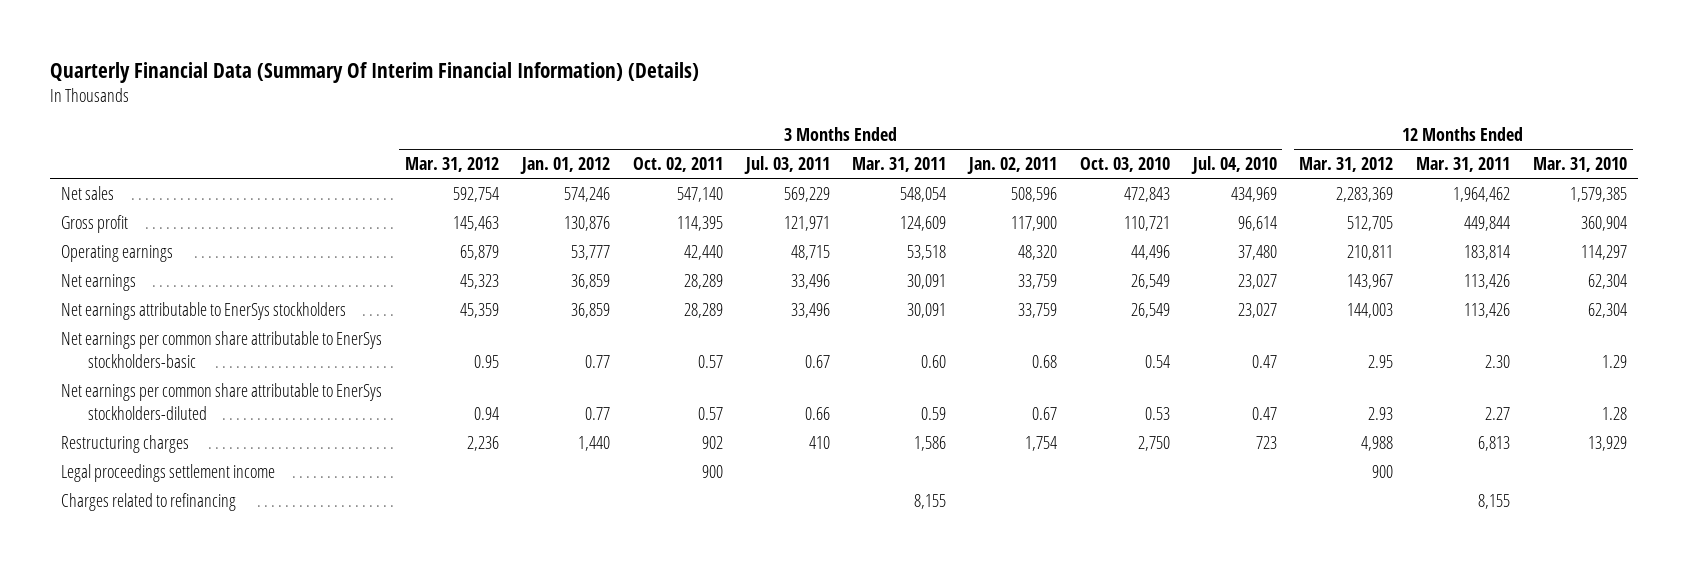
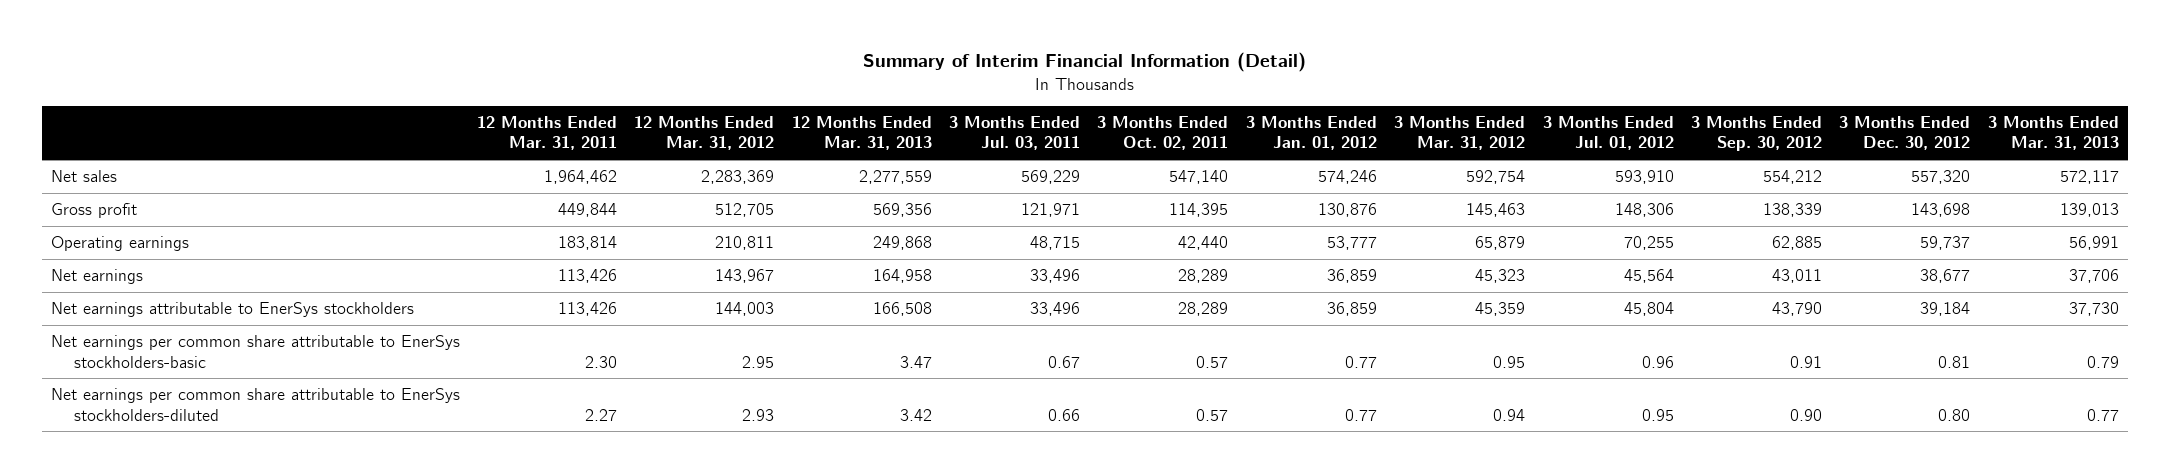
[49,61,699,83] Quarterly Financial Data (Summary Of Interim Financial Information) (Details) -> [862,52,1306,73] Summary of Interim Financial Information (Detail)
[852,157,947,173] Mar. 31, 2011 -> none
[967,157,1058,175] Jan. 02, 2011 -> none
[1079,157,1170,173] Oct. 03, 2010 -> none
[1190,156,1277,175] Jul. 04, 2010 -> none
[1533,157,1628,173] Mar. 31, 2010 -> none
none -> [791,115,932,151] 12 Months Ended Mar. 31, 2013
none -> [1542,115,1674,151] 3 Months Ended Jul. 01, 2012
none -> [1691,115,1823,152] 3 Months Ended Sep. 30, 2012
none -> [1839,115,1971,151] 3 Months Ended Dec. 30, 2012
none -> [1987,115,2119,151] 3 Months Ended Mar. 31, 2013
[61,434,190,453] Restructuring charges -> none
[61,463,276,482] Legal proceedings settlement income -> none
[61,492,237,511] Charges related to refinancing -> none

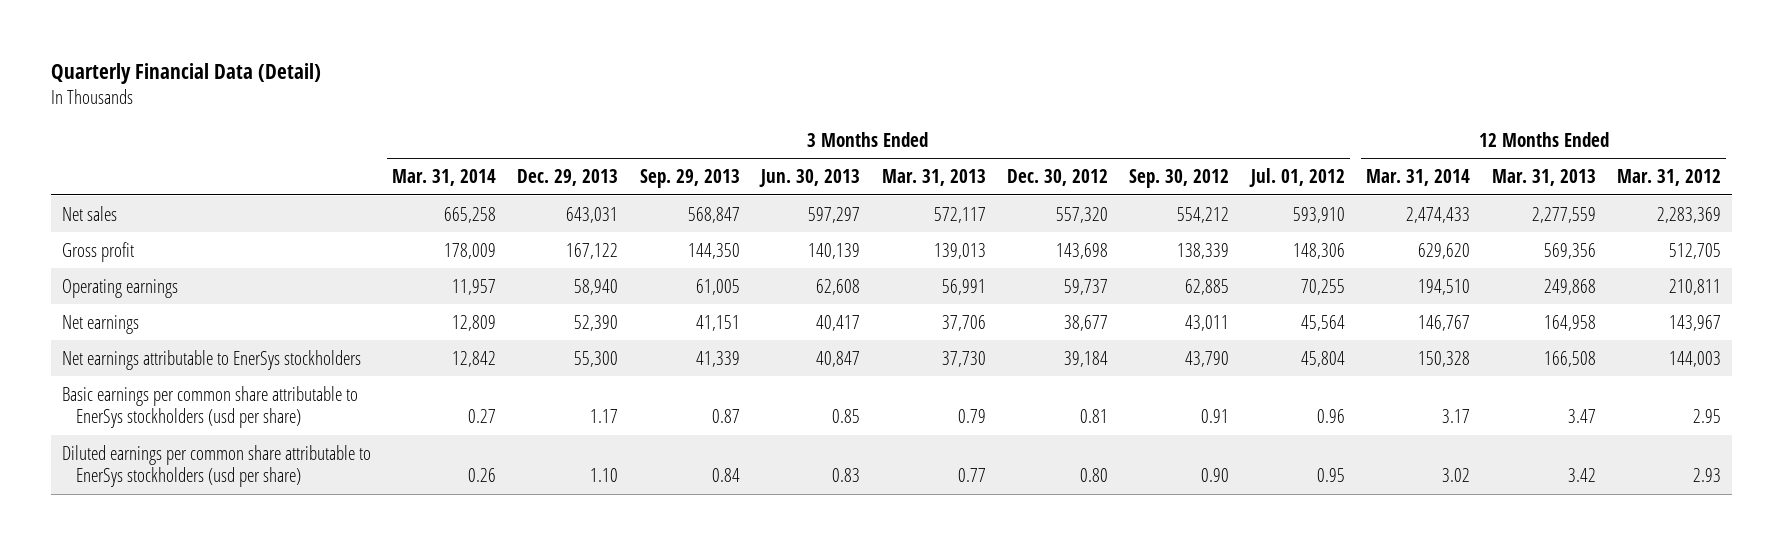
[862,52,1306,73] Summary of Interim Financial Information (Detail) -> [50,63,321,85] Quarterly Financial Data (Detail)
[476,115,617,151] 12 Months Ended Mar. 31, 2011 -> none
[949,115,1081,151] 3 Months Ended Jul. 03, 2011 -> none
[1097,115,1229,151] 3 Months Ended Oct. 02, 2011 -> none
[1245,115,1377,151] 3 Months Ended Jan. 01, 2012 -> none
[1394,115,1526,151] 3 Months Ended Mar. 31, 2012 -> none
none -> [391,169,496,187] Mar. 31, 2014
none -> [517,169,619,187] Dec. 29, 2013
none -> [639,169,740,189] Sep. 29, 2013
none -> [759,169,861,188] Jun. 30, 2013
none -> [1366,169,1471,187] Mar. 31, 2014
[50,335,460,368] Net earnings per common share attributable to EnerSys stockholders-basic -> [61,385,358,429] Basic earnings per common share attributable to EnerSys stockholders (usd per share)
[50,388,460,421] Net earnings per common share attributable to EnerSys stockholders-diluted -> [61,444,371,488] Diluted earnings per common share attributable to EnerSys stockholders (usd per share)

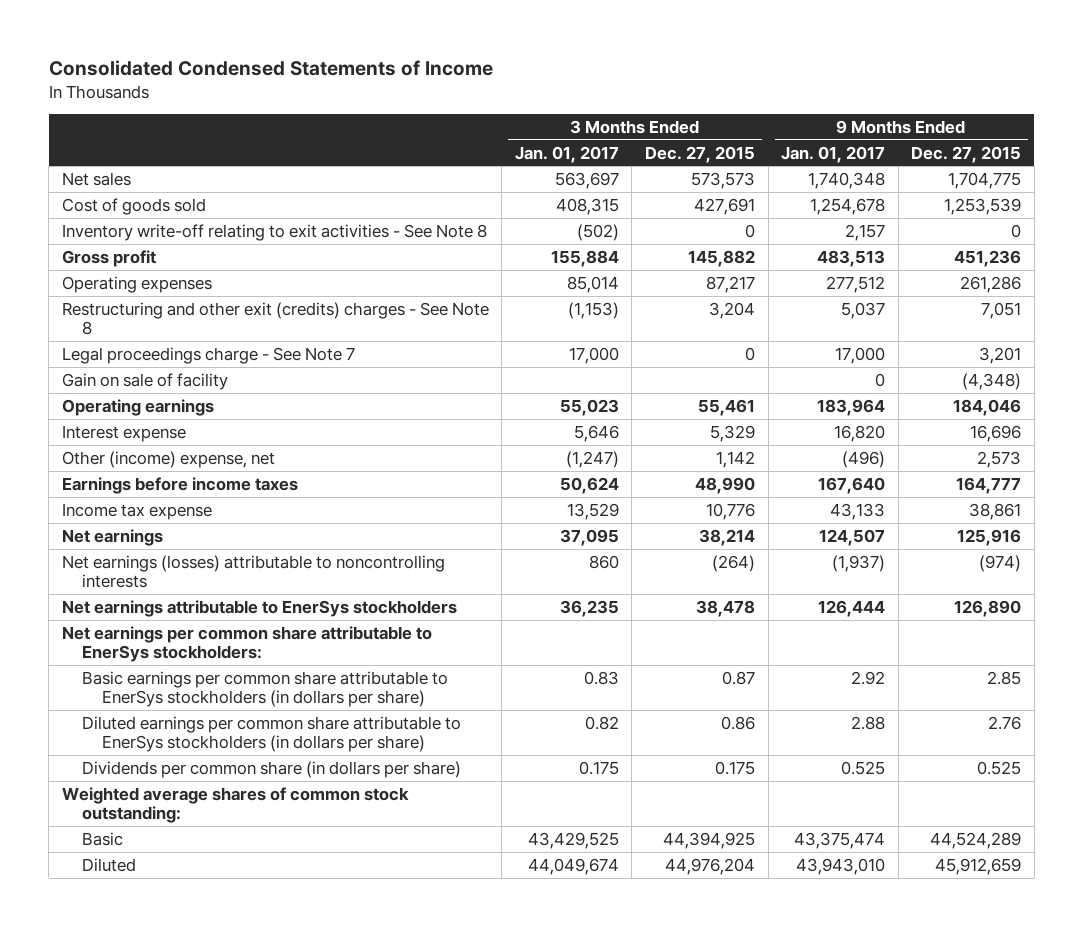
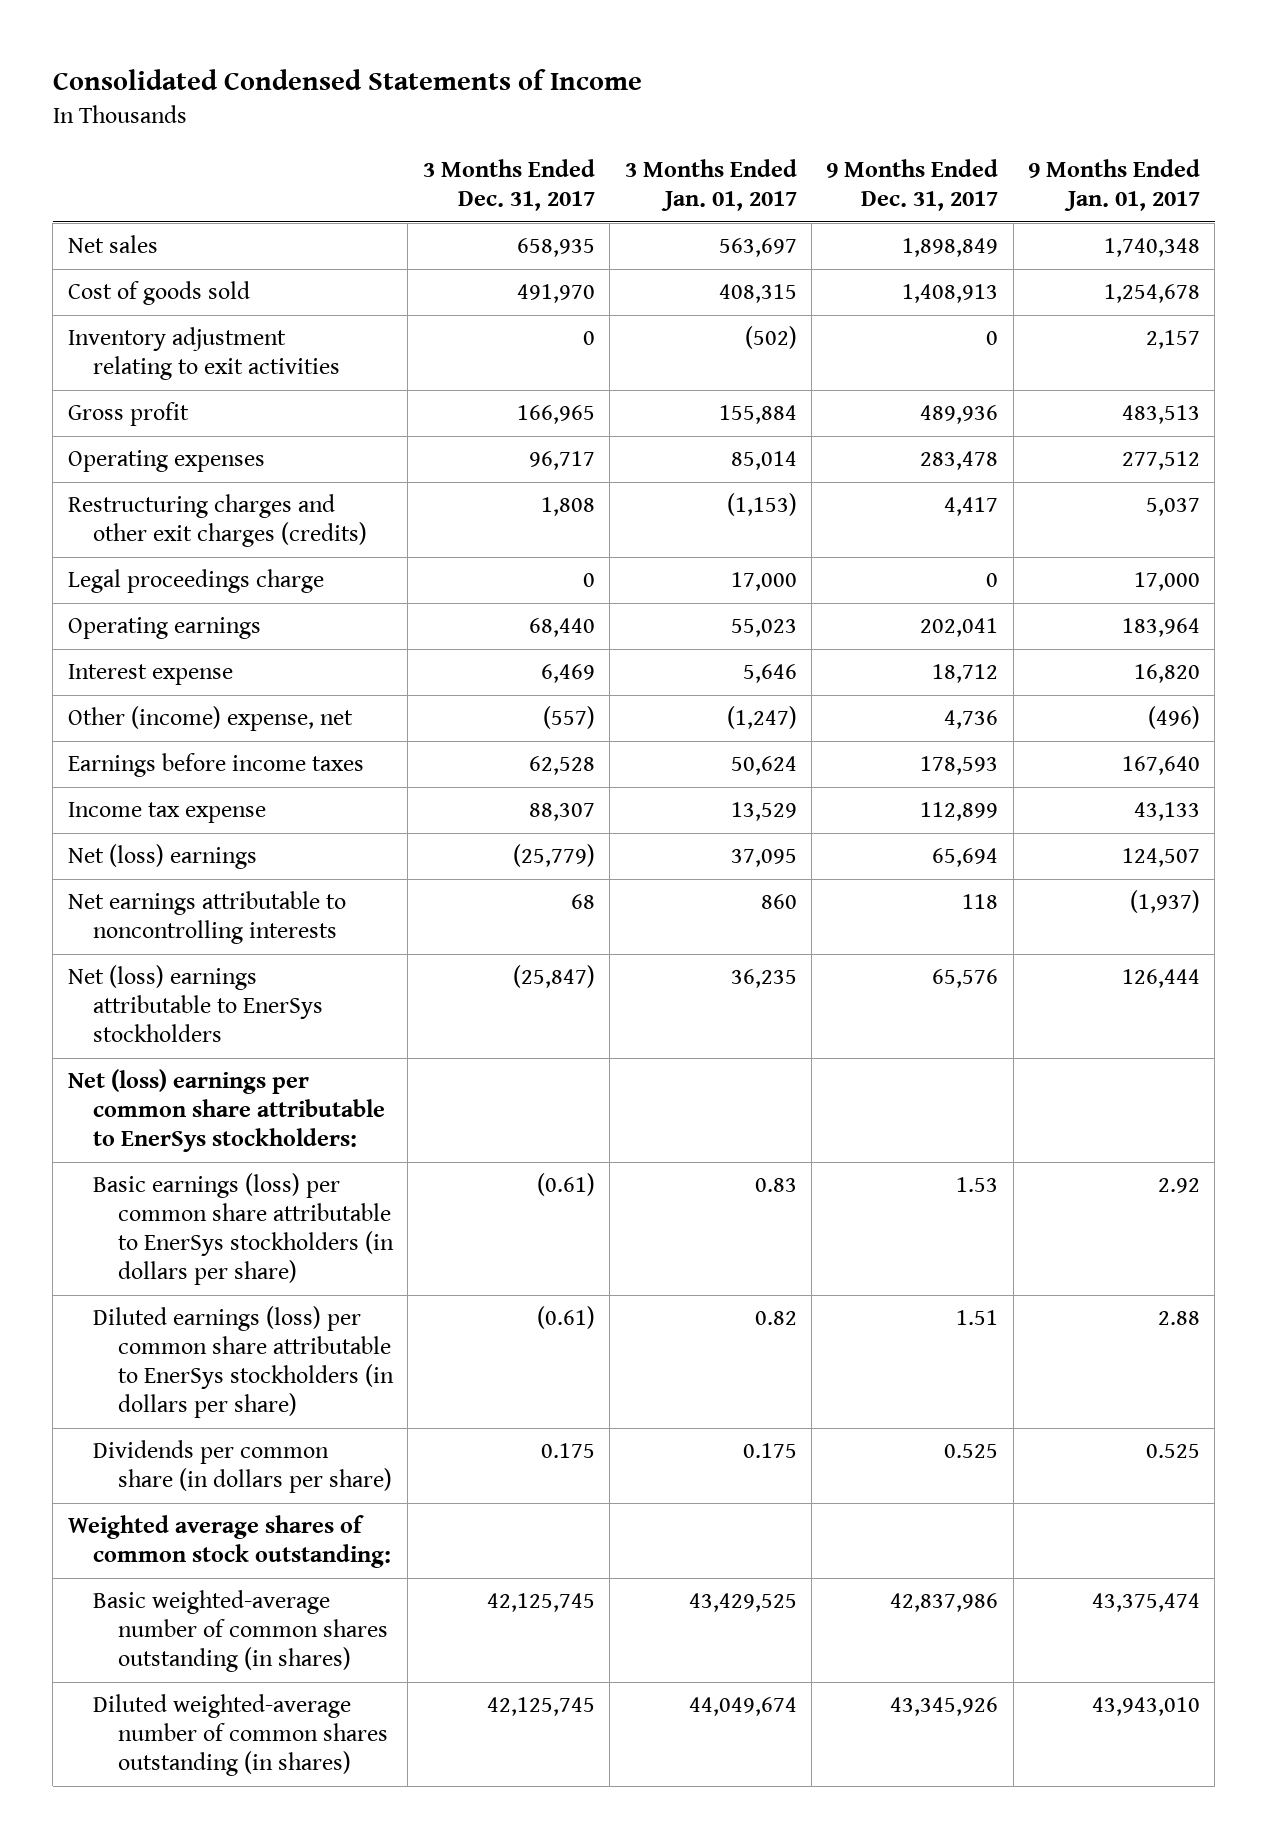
[645,145,756,163] Dec. 27, 2015 -> none
[911,145,1022,163] Dec. 27, 2015 -> none
none -> [422,159,595,212] 3 Months Ended Dec. 31, 2017
none -> [826,159,999,212] 9 Months Ended Dec. 31, 2017
[61,223,487,241] Inventory write-off relating to exit activities - See Note 8 -> [67,327,340,381] Inventory adjustment relating to exit activities
[61,372,228,390] Gain on sale of facility -> none
[61,301,489,336] Restructuring and other exit (credits) charges - See Note 8 -> [67,494,367,548] Restructuring charges and other exit charges (credits)
[61,346,355,364] Legal proceedings charge - See Note 7 -> [67,569,324,594] Legal proceedings charge
[61,528,163,546] Net earnings -> [67,844,257,870] Net (loss) earnings
[61,554,445,589] Net earnings (losses) attributable to noncontrolling interests -> [67,891,346,945] Net earnings attributable to noncontrolling interests
[61,599,457,617] Net earnings attributable to EnerSys stockholders -> [67,965,323,1043] Net (loss) earnings attributable to EnerSys stockholders
[61,625,432,663] Net earnings per common share attributable to EnerSys stockholders: -> [67,1069,385,1153] Net (loss) earnings per common share attributable to EnerSys stockholders:
[82,670,449,708] Basic earnings per common share attributable to EnerSys stockholders (in dollars per share) -> [92,1173,395,1286] Basic earnings (loss) per common share attributable to EnerSys stockholders (in dollars per share)
[82,715,462,753] Diluted earnings per common share attributable to EnerSys stockholders (in dollars per share) -> [92,1306,395,1419] Diluted earnings (loss) per common share attributable to EnerSys stockholders (in dollars per share)
[82,831,124,846] Basic -> [92,1590,389,1673] Basic weighted-average number of common shares outstanding (in shares)
[82,857,137,872] Diluted -> [92,1694,389,1777] Diluted weighted-average number of common shares outstanding (in shares)

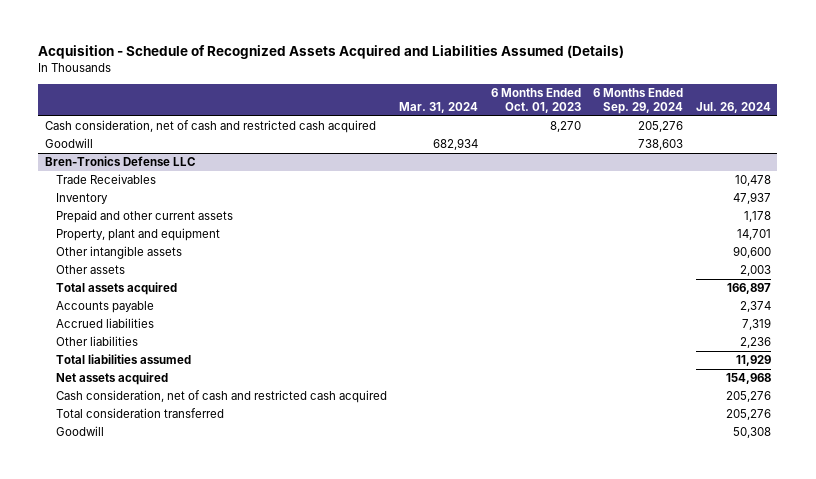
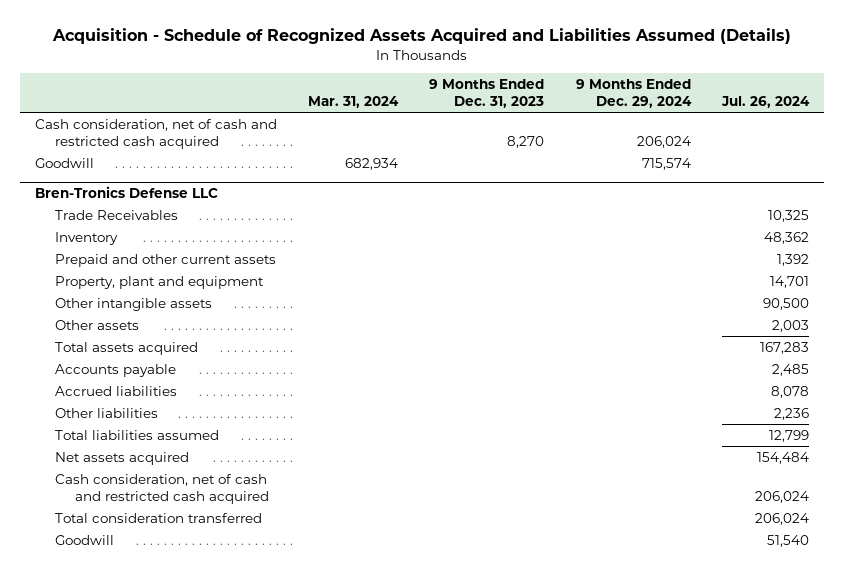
[490,87,581,114] 6 Months Ended Oct. 01, 2023 -> none
[593,87,684,115] 6 Months Ended Sep. 29, 2024 -> none
none -> [429,79,545,109] 9 Months Ended Dec. 31, 2023
none -> [575,79,692,109] 9 Months Ended Dec. 29, 2024
[734,175,771,187] 10,478 -> [767,209,809,222] 10,325
[732,192,771,205] 47,937 -> [763,231,809,244] 48,362
[743,211,771,223] 1,178 -> [776,253,809,266] 1,392
[732,246,771,259] 90,600 -> [762,297,809,310] 90,500
[726,283,771,295] 166,897 -> [759,341,809,354] 167,283
[739,301,771,313] 2,374 -> [771,363,809,376] 2,485
[741,318,771,331] 7,319 -> [770,385,809,398] 8,078
[735,355,771,367] 11,929 -> [768,429,809,442] 12,799
[725,373,771,385] 154,968 -> [756,451,809,464] 154,484
[725,391,771,403] 205,276 -> [754,490,809,503] 206,024
[725,409,771,421] 205,276 -> [754,512,809,525] 206,024
[732,427,771,439] 50,308 -> [766,534,809,547] 51,540

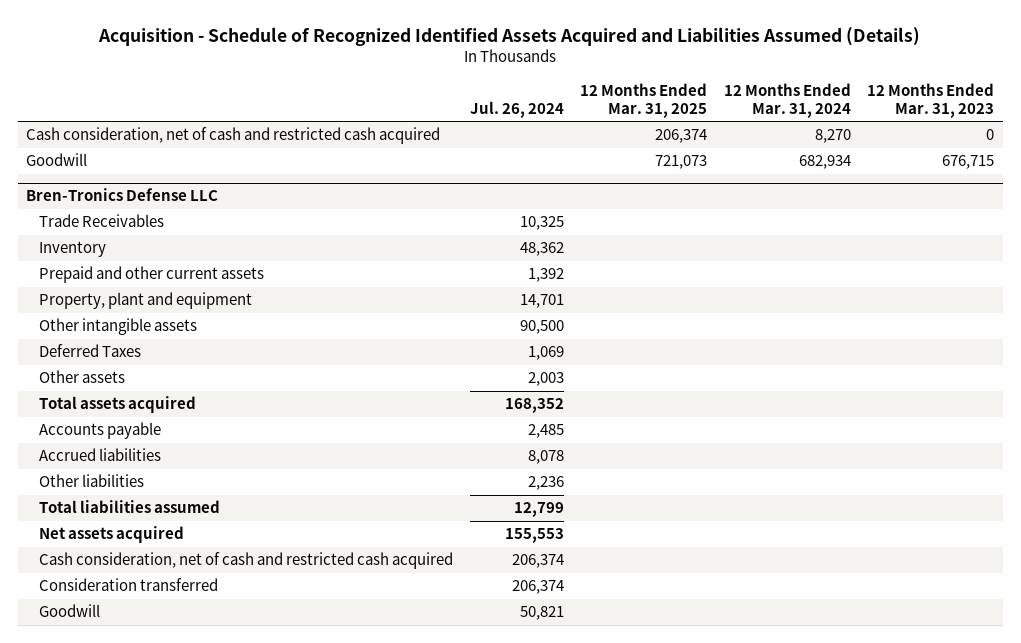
[51,28,791,45] Acquisition - Schedule of Recognized Assets Acquired and Liabilities Assumed (Details) -> [98,26,921,46] Acquisition - Schedule of Recognized Identified Assets Acquired and Liabilities Assumed (Details)
[308,96,400,109] Mar. 31, 2024 -> none
[429,79,545,109] 9 Months Ended Dec. 31, 2023 -> none
[575,79,692,109] 9 Months Ended Dec. 29, 2024 -> none
none -> [580,82,708,118] 12 Months Ended Mar. 31, 2025
none -> [723,82,851,118] 12 Months Ended Mar. 31, 2024
none -> [867,82,995,118] 12 Months Ended Mar. 31, 2023
none -> [39,344,142,358] Deferred Taxes
[759,341,809,354] 167,283 -> [504,398,564,414] 168,352
[756,451,809,464] 154,484 -> [504,528,564,544] 155,553
[754,490,809,503] 206,024 -> [511,554,564,569] 206,374
[55,512,263,523] Total consideration transferred -> [39,578,219,592] Consideration transferred
[754,512,809,525] 206,024 -> [511,580,564,595] 206,374
[766,534,809,547] 51,540 -> [519,606,564,621] 50,821

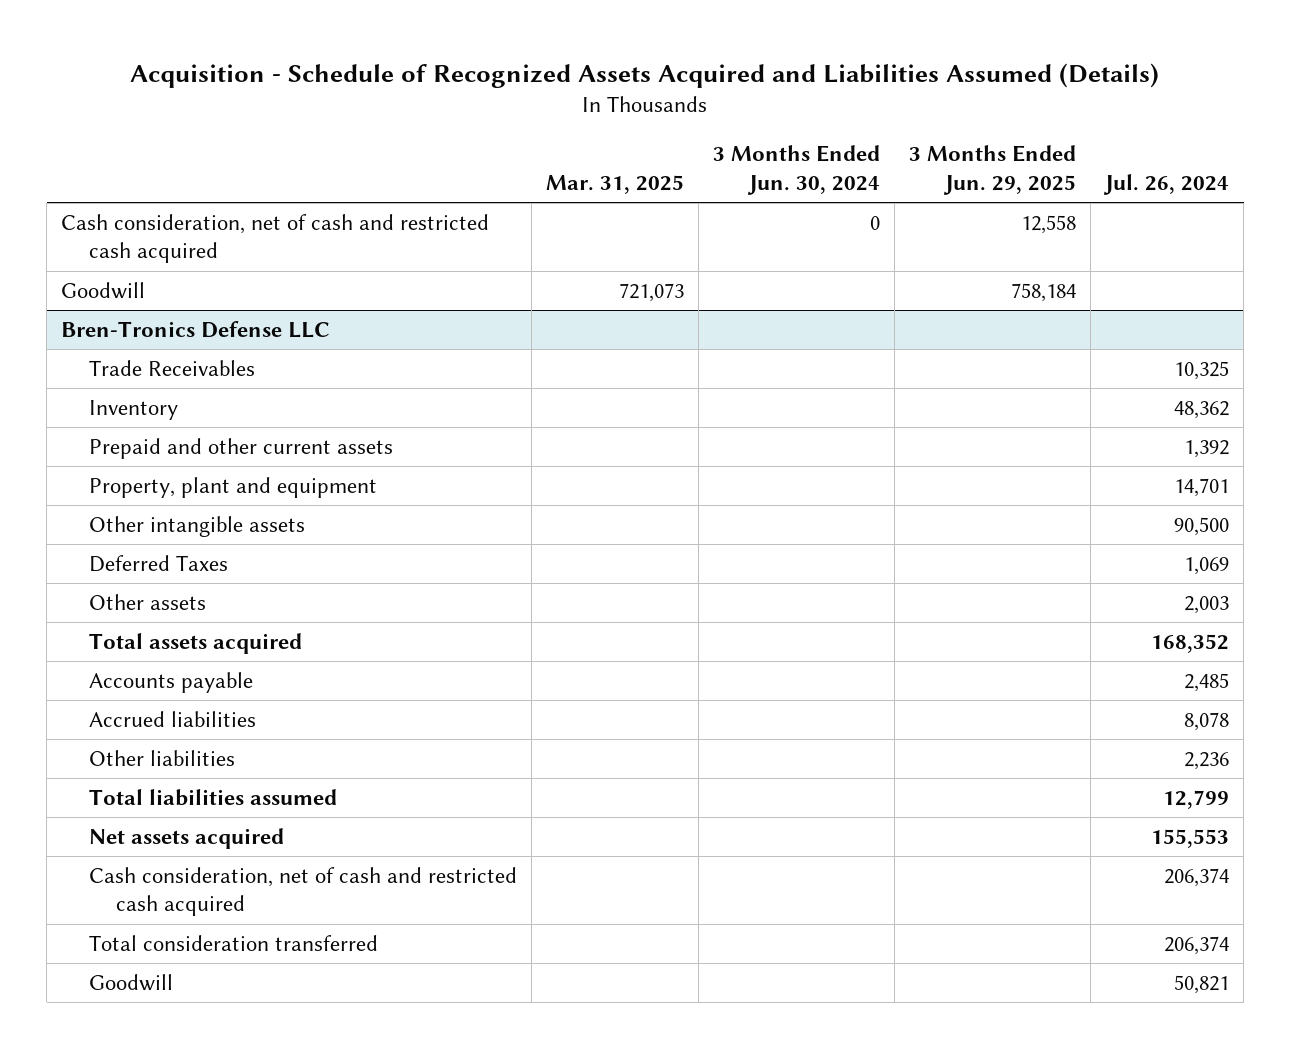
[98,26,921,46] Acquisition - Schedule of Recognized Identified Assets Acquired and Liabilities Assumed (Details) -> [130,62,1160,88] Acquisition - Schedule of Recognized Assets Acquired and Liabilities Assumed (Details)
[580,82,708,118] 12 Months Ended Mar. 31, 2025 -> none
[723,82,851,118] 12 Months Ended Mar. 31, 2024 -> none
[867,82,995,118] 12 Months Ended Mar. 31, 2023 -> none
none -> [545,174,684,194] Mar. 31, 2025
none -> [712,145,880,195] 3 Months Ended Jun. 30, 2024
none -> [908,145,1076,195] 3 Months Ended Jun. 29, 2025
[39,578,219,592] Consideration transferred -> [88,935,378,952] Total consideration transferred

